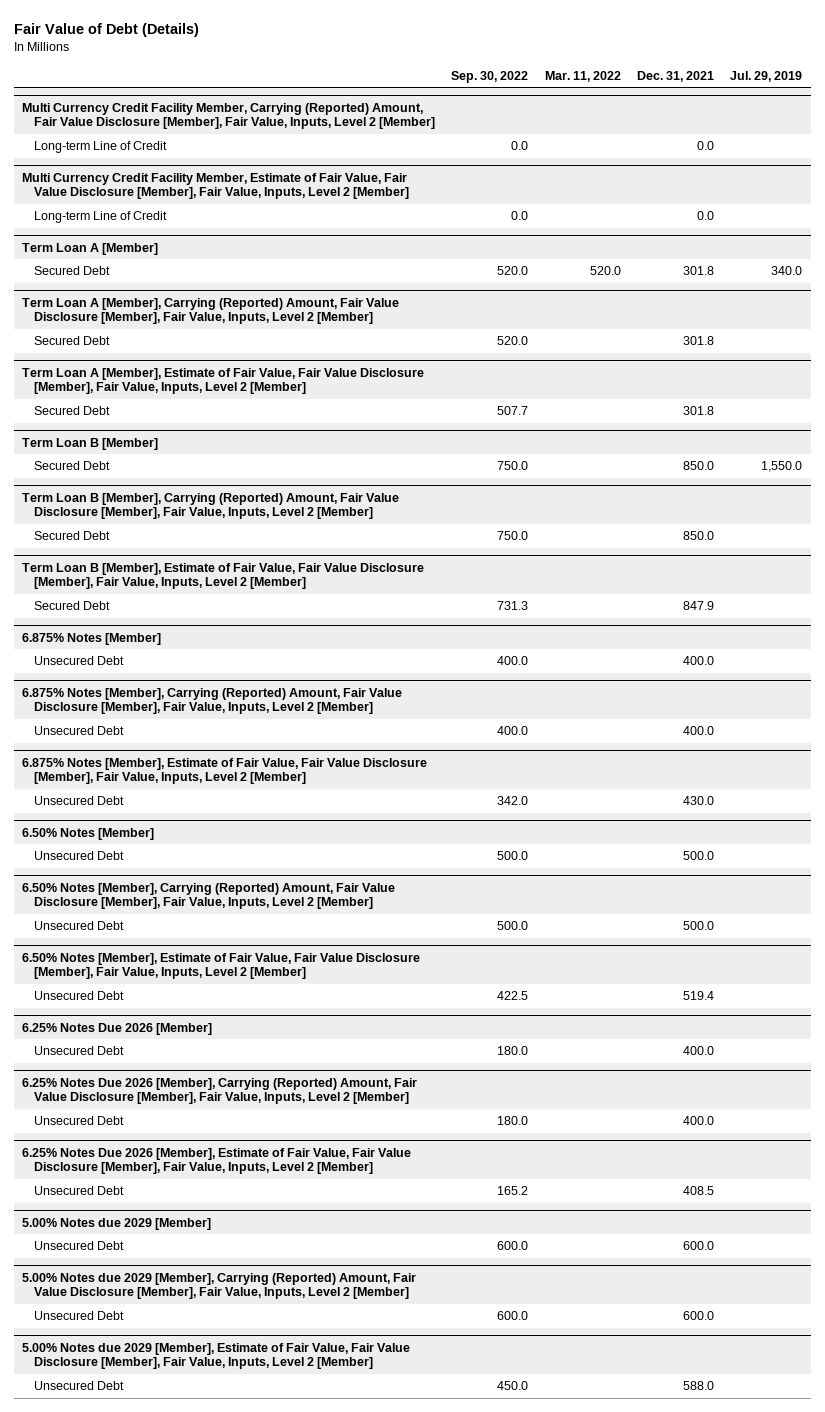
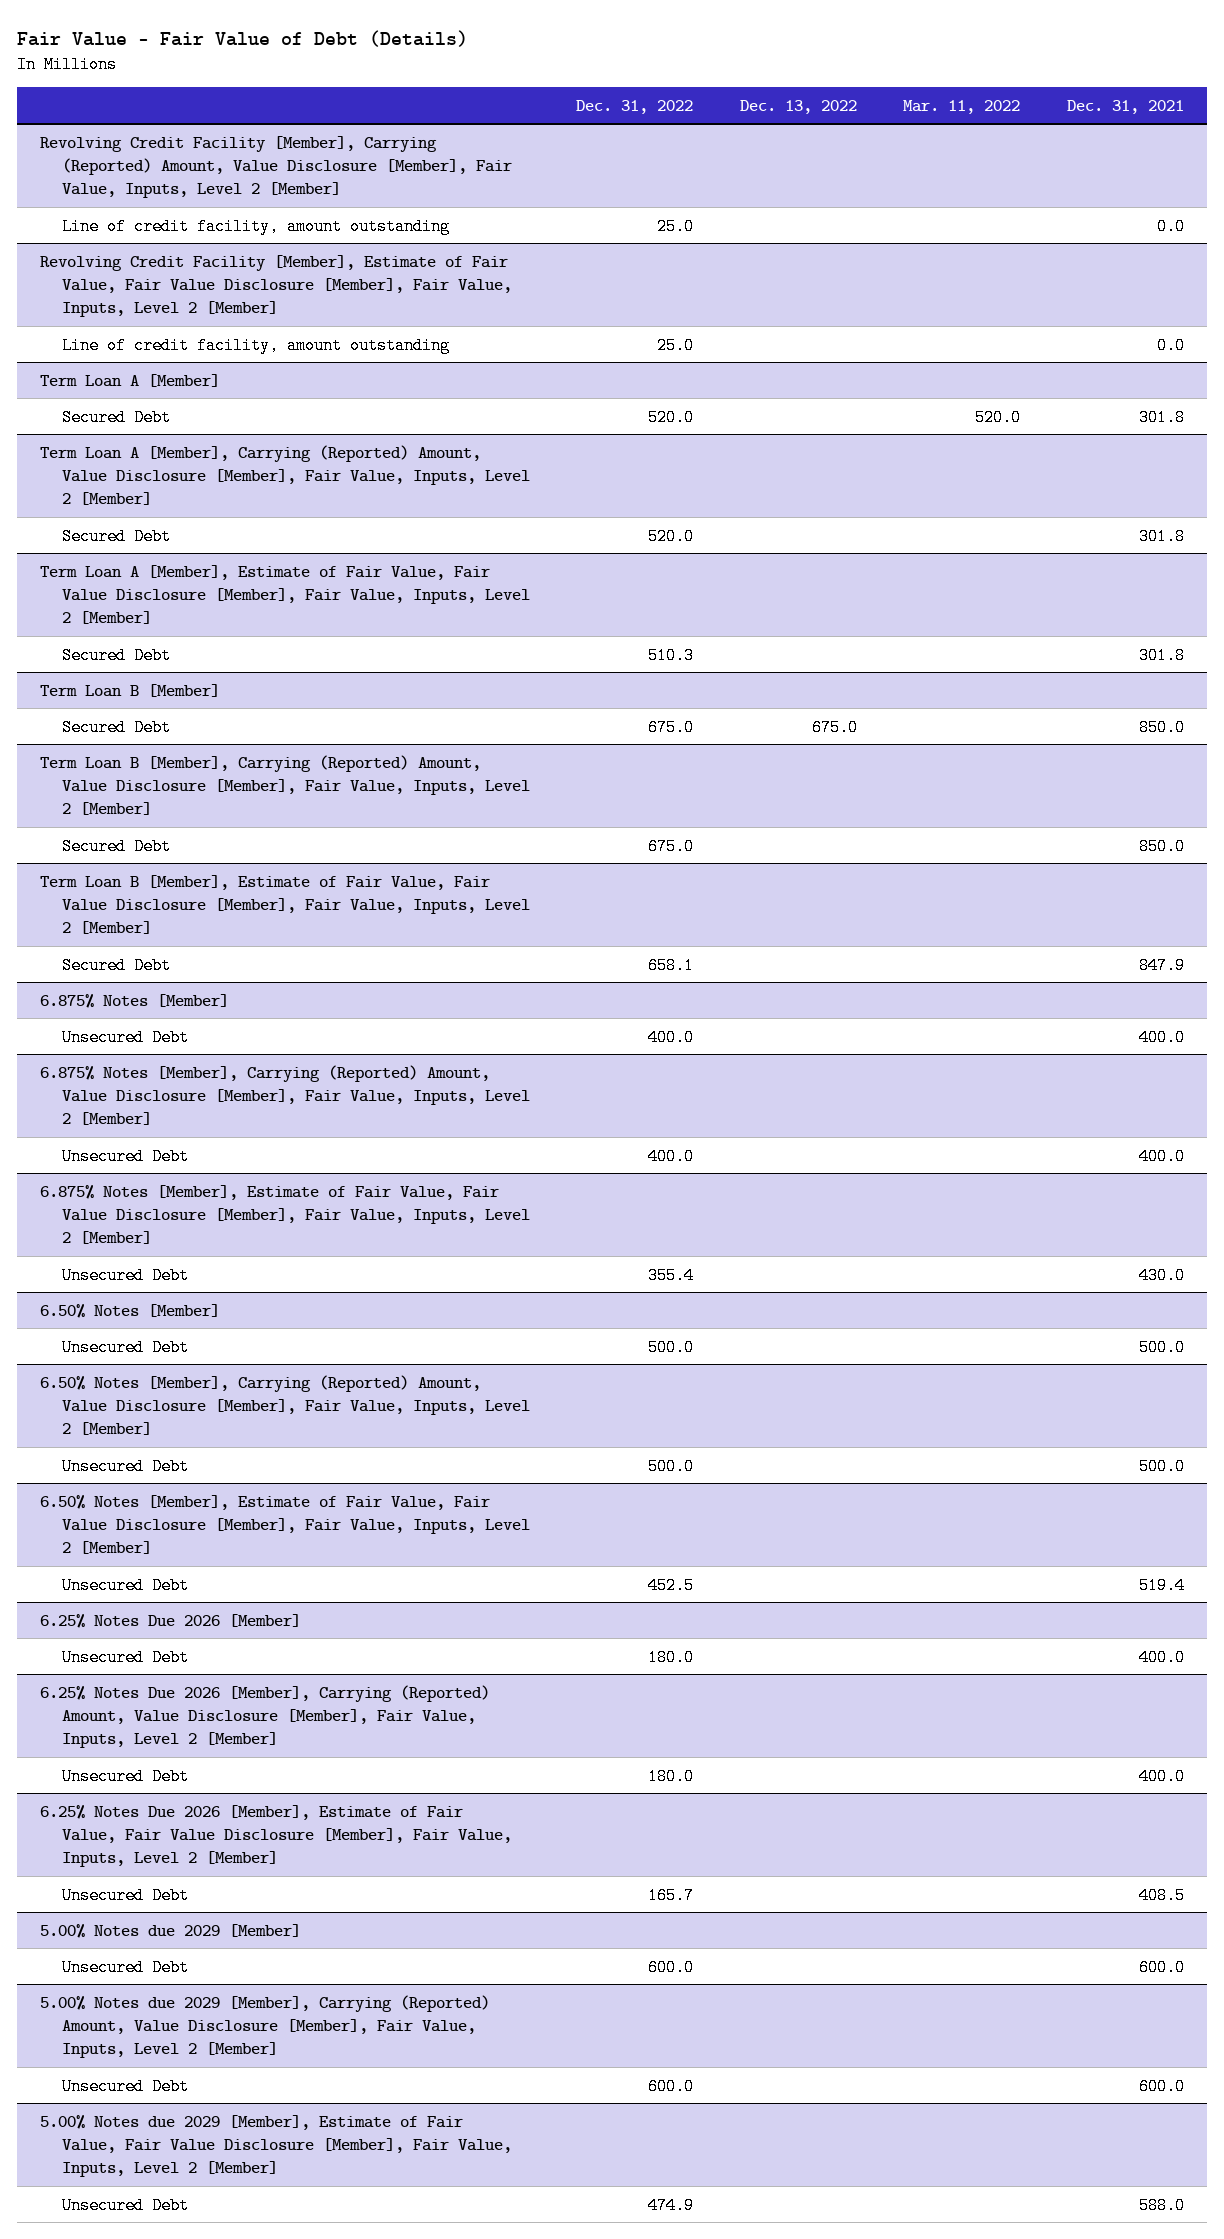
[14,22,200,37] Fair Value of Debt (Details) -> [16,29,468,47] Fair Value - Fair Value of Debt (Details)
[451,70,529,83] Sep. 30, 2022 -> none
[730,70,803,82] Jul. 29, 2019 -> none
none -> [576,99,694,114] Dec. 31, 2022
none -> [739,99,857,114] Dec. 13, 2022
[22,102,435,130] Multi Currency Credit Facility Member, Carrying (Reported) Amount, Fair Value Disclosure [Member], Fair Value, Inputs, Level 2 [Member] -> [39,135,512,199] Revolving Credit Facility [Member], Carrying (Reported) Amount, Value Disclosure [Member], Fair Value, Inputs, Level 2 [Member]
[33,141,167,154] Long-term Line of Credit -> [61,217,450,235] Line of credit facility, amount outstanding
[22,172,409,200] Multi Currency Credit Facility Member, Estimate of Fair Value, Fair Value Disclosure [Member], Fair Value, Inputs, Level 2 [Member] -> [39,254,512,318] Revolving Credit Facility [Member], Estimate of Fair Value, Fair Value Disclosure [Member], Fair Value, Inputs, Level 2 [Member]
[33,211,167,224] Long-term Line of Credit -> [61,336,450,354] Line of credit facility, amount outstanding
[22,297,400,325] Term Loan A [Member], Carrying (Reported) Amount, Fair Value Disclosure [Member], Fair Value, Inputs, Level 2 [Member] -> [39,444,530,506] Term Loan A [Member], Carrying (Reported) Amount, Value Disclosure [Member], Fair Value, Inputs, Level 2 [Member]
[22,492,400,520] Term Loan B [Member], Carrying (Reported) Amount, Fair Value Disclosure [Member], Fair Value, Inputs, Level 2 [Member] -> [39,754,530,816] Term Loan B [Member], Carrying (Reported) Amount, Value Disclosure [Member], Fair Value, Inputs, Level 2 [Member]
[22,687,403,715] 6.875% Notes [Member], Carrying (Reported) Amount, Fair Value Disclosure [Member], Fair Value, Inputs, Level 2 [Member] -> [39,1064,530,1126] 6.875% Notes [Member], Carrying (Reported) Amount, Value Disclosure [Member], Fair Value, Inputs, Level 2 [Member]
[22,882,396,910] 6.50% Notes [Member], Carrying (Reported) Amount, Fair Value Disclosure [Member], Fair Value, Inputs, Level 2 [Member] -> [39,1374,530,1436] 6.50% Notes [Member], Carrying (Reported) Amount, Value Disclosure [Member], Fair Value, Inputs, Level 2 [Member]
[22,1077,418,1105] 6.25% Notes Due 2026 [Member], Carrying (Reported) Amount, Fair Value Disclosure [Member], Fair Value, Inputs, Level 2 [Member] -> [39,1684,490,1749] 6.25% Notes Due 2026 [Member], Carrying (Reported) Amount, Value Disclosure [Member], Fair Value, Inputs, Level 2 [Member]
[22,1272,417,1300] 5.00% Notes due 2029 [Member], Carrying (Reported) Amount, Fair Value Disclosure [Member], Fair Value, Inputs, Level 2 [Member] -> [39,1994,490,2059] 5.00% Notes due 2029 [Member], Carrying (Reported) Amount, Value Disclosure [Member], Fair Value, Inputs, Level 2 [Member]

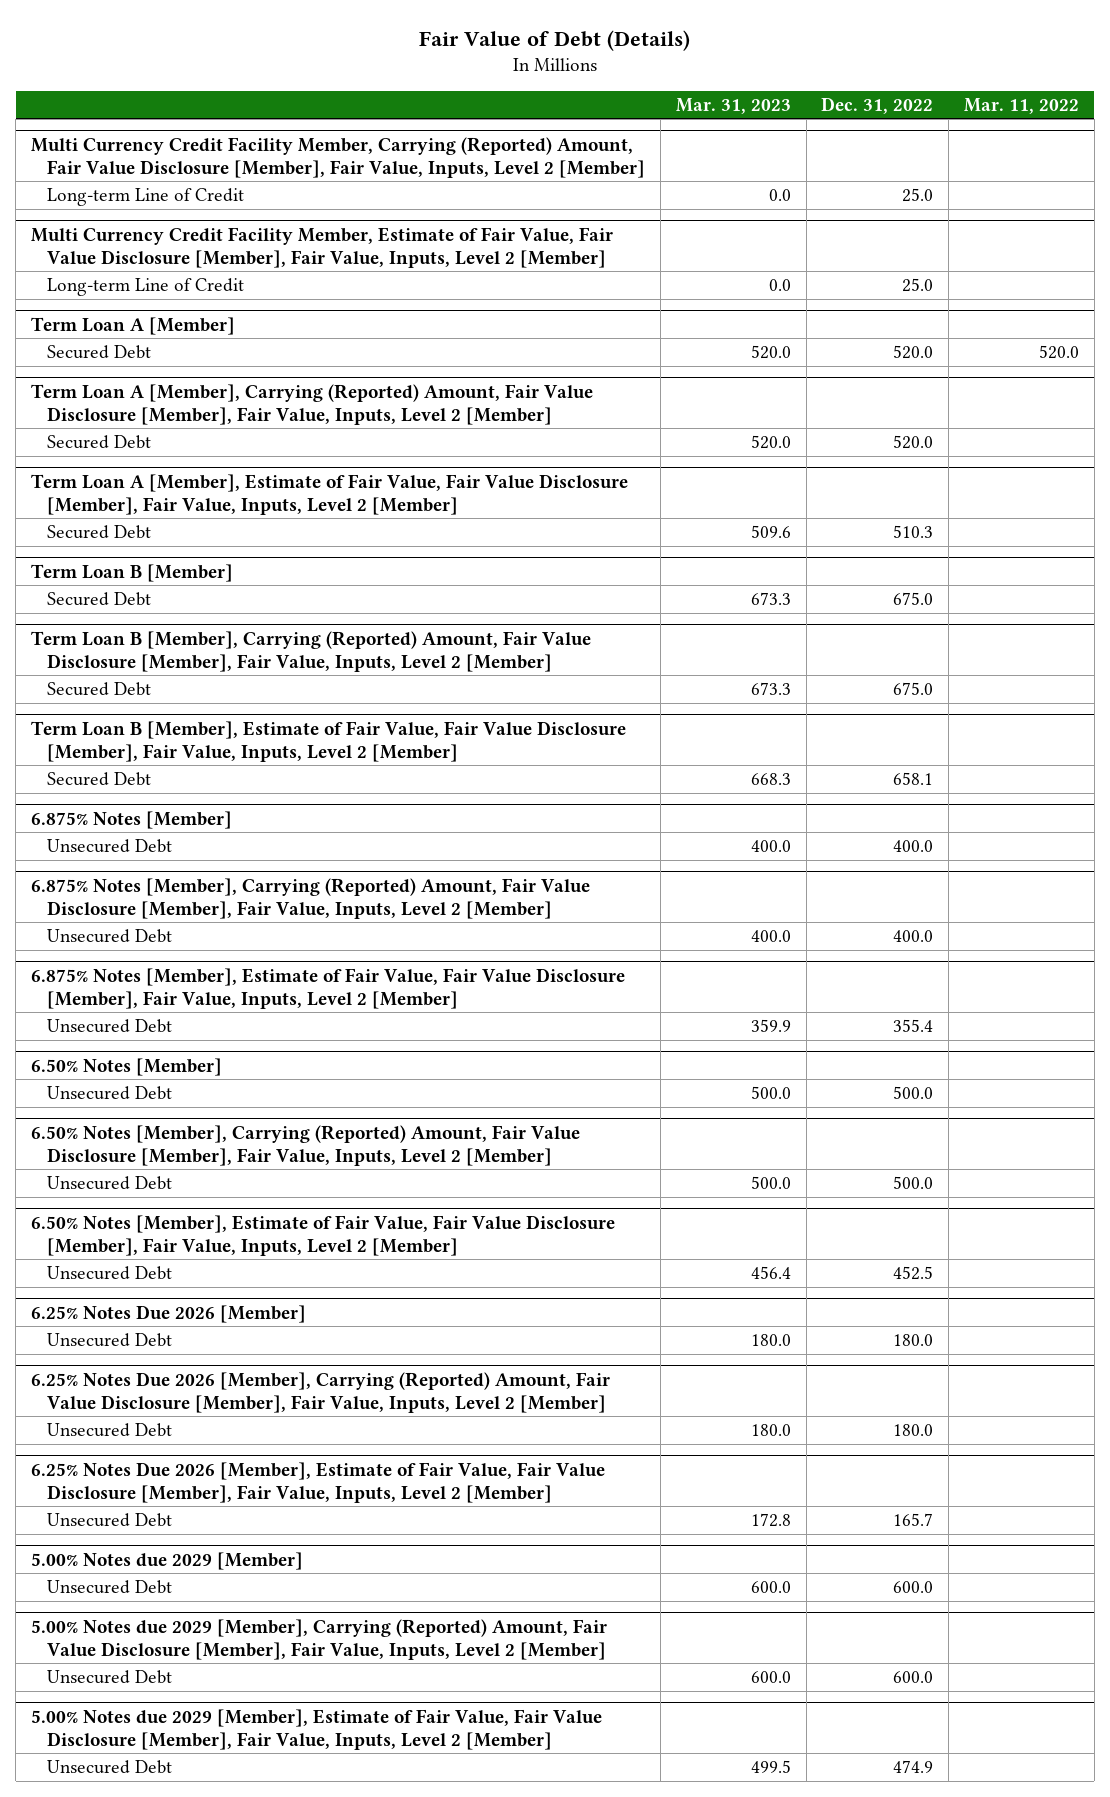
[16,29,468,47] Fair Value - Fair Value of Debt (Details) -> [419,29,691,51] Fair Value of Debt (Details)
[739,99,857,114] Dec. 13, 2022 -> none
[1066,99,1184,114] Dec. 31, 2021 -> none
none -> [675,97,791,114] Mar. 31, 2023
[39,135,512,199] Revolving Credit Facility [Member], Carrying (Reported) Amount, Value Disclosure [Member], Fair Value, Inputs, Level 2 [Member] -> [31,136,646,178] Multi Currency Credit Facility Member, Carrying (Reported) Amount, Fair Value Disclosure [Member], Fair Value, Inputs, Level 2 [Member]
[61,217,450,235] Line of credit facility, amount outstanding -> [47,188,245,207] Long-term Line of Credit
[39,254,512,318] Revolving Credit Facility [Member], Estimate of Fair Value, Fair Value Disclosure [Member], Fair Value, Inputs, Level 2 [Member] -> [31,226,614,268] Multi Currency Credit Facility Member, Estimate of Fair Value, Fair Value Disclosure [Member], Fair Value, Inputs, Level 2 [Member]
[61,336,450,354] Line of credit facility, amount outstanding -> [47,278,245,297] Long-term Line of Credit
[39,444,530,506] Term Loan A [Member], Carrying (Reported) Amount, Value Disclosure [Member], Fair Value, Inputs, Level 2 [Member] -> [31,383,594,425] Term Loan A [Member], Carrying (Reported) Amount, Fair Value Disclosure [Member], Fair Value, Inputs, Level 2 [Member]
[39,754,530,816] Term Loan B [Member], Carrying (Reported) Amount, Value Disclosure [Member], Fair Value, Inputs, Level 2 [Member] -> [31,630,592,672] Term Loan B [Member], Carrying (Reported) Amount, Fair Value Disclosure [Member], Fair Value, Inputs, Level 2 [Member]
[39,1064,530,1126] 6.875% Notes [Member], Carrying (Reported) Amount, Value Disclosure [Member], Fair Value, Inputs, Level 2 [Member] -> [31,877,591,919] 6.875% Notes [Member], Carrying (Reported) Amount, Fair Value Disclosure [Member], Fair Value, Inputs, Level 2 [Member]
[39,1374,530,1436] 6.50% Notes [Member], Carrying (Reported) Amount, Value Disclosure [Member], Fair Value, Inputs, Level 2 [Member] -> [31,1124,581,1166] 6.50% Notes [Member], Carrying (Reported) Amount, Fair Value Disclosure [Member], Fair Value, Inputs, Level 2 [Member]
[39,1684,490,1749] 6.25% Notes Due 2026 [Member], Carrying (Reported) Amount, Value Disclosure [Member], Fair Value, Inputs, Level 2 [Member] -> [31,1371,611,1413] 6.25% Notes Due 2026 [Member], Carrying (Reported) Amount, Fair Value Disclosure [Member], Fair Value, Inputs, Level 2 [Member]
[39,1994,490,2059] 5.00% Notes due 2029 [Member], Carrying (Reported) Amount, Value Disclosure [Member], Fair Value, Inputs, Level 2 [Member] -> [31,1618,608,1660] 5.00% Notes due 2029 [Member], Carrying (Reported) Amount, Fair Value Disclosure [Member], Fair Value, Inputs, Level 2 [Member]

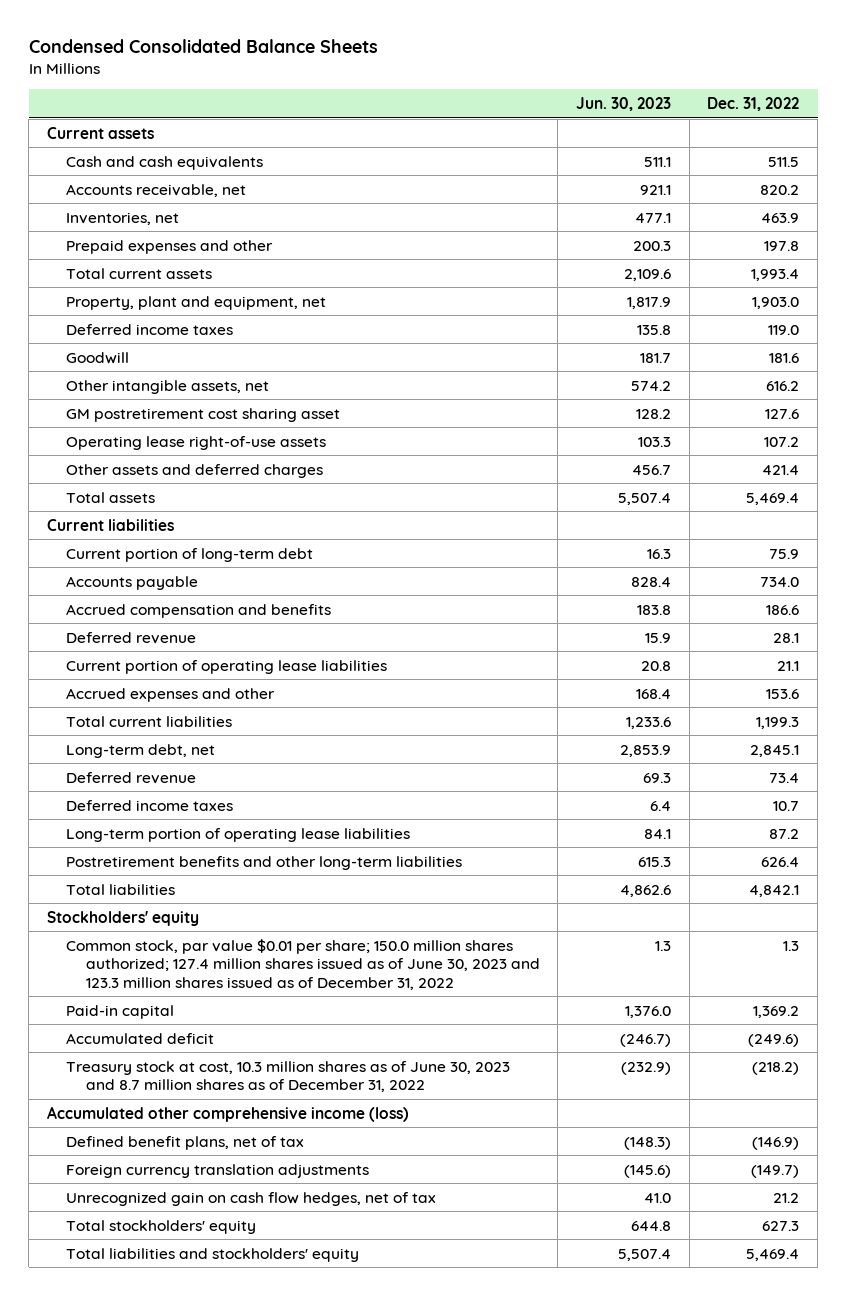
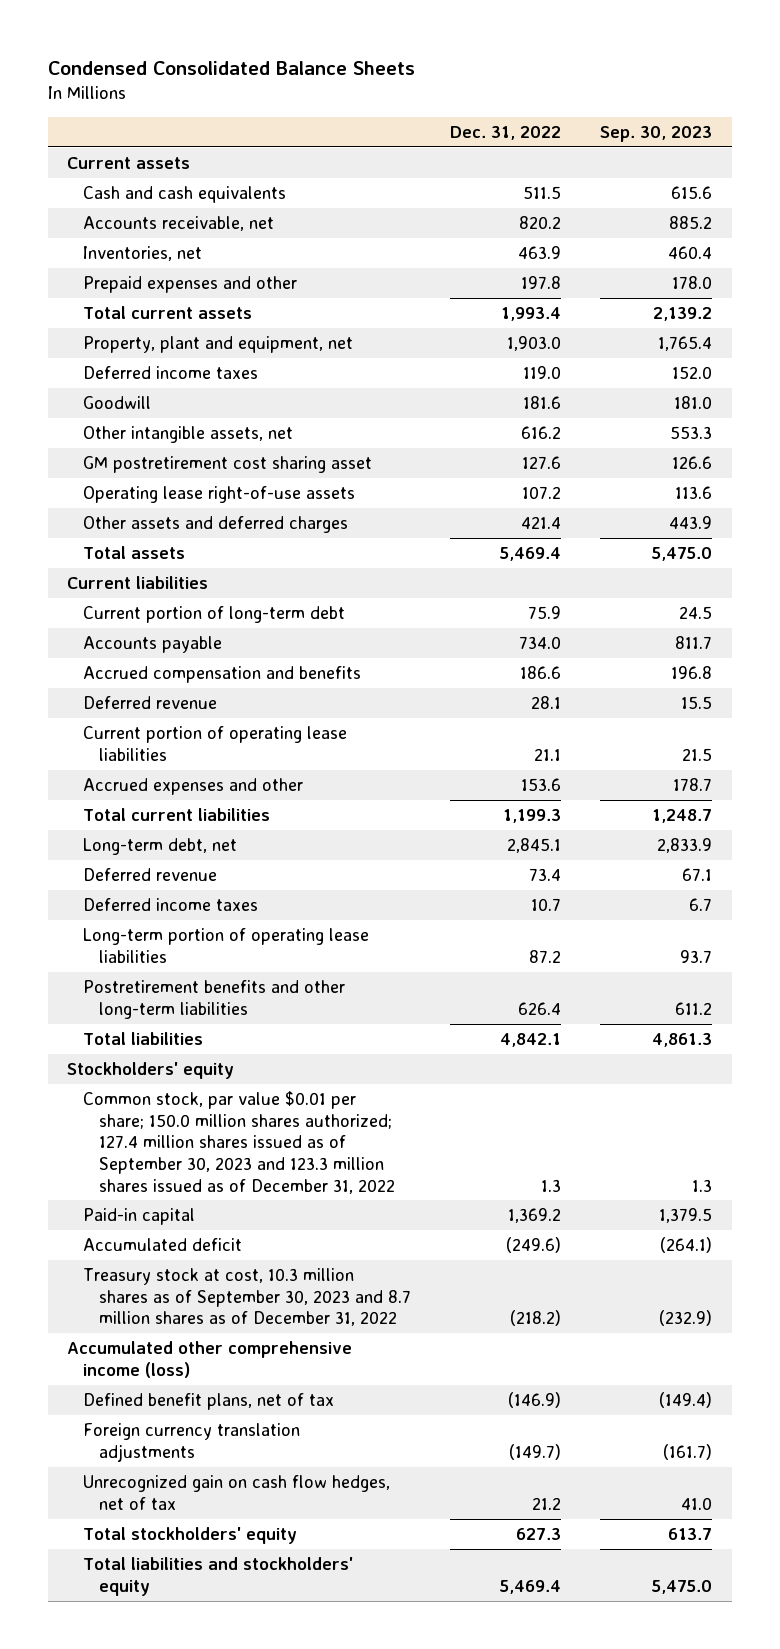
[576,96,672,111] Jun. 30, 2023 -> none
none -> [600,125,713,142] Sep. 30, 2023
[66,938,540,990] Common stock, par value $0.01 per share; 150.0 million shares authorized; 127.4 million shares issued as of June 30, 2023 and 123.3 million shares issued as of December 31, 2022 -> [83,1090,396,1194] Common stock, par value $0.01 per share; 150.0 million shares authorized; 127.4 million shares issued as of September 30, 2023 and 123.3 million shares issued as of December 31, 2022
[66,1060,511,1093] Treasury stock at cost, 10.3 million shares as of June 30, 2023 and 8.7 million shares as of December 31, 2022 -> [83,1267,412,1327] Treasury stock at cost, 10.3 million shares as of September 30, 2023 and 8.7 million shares as of December 31, 2022

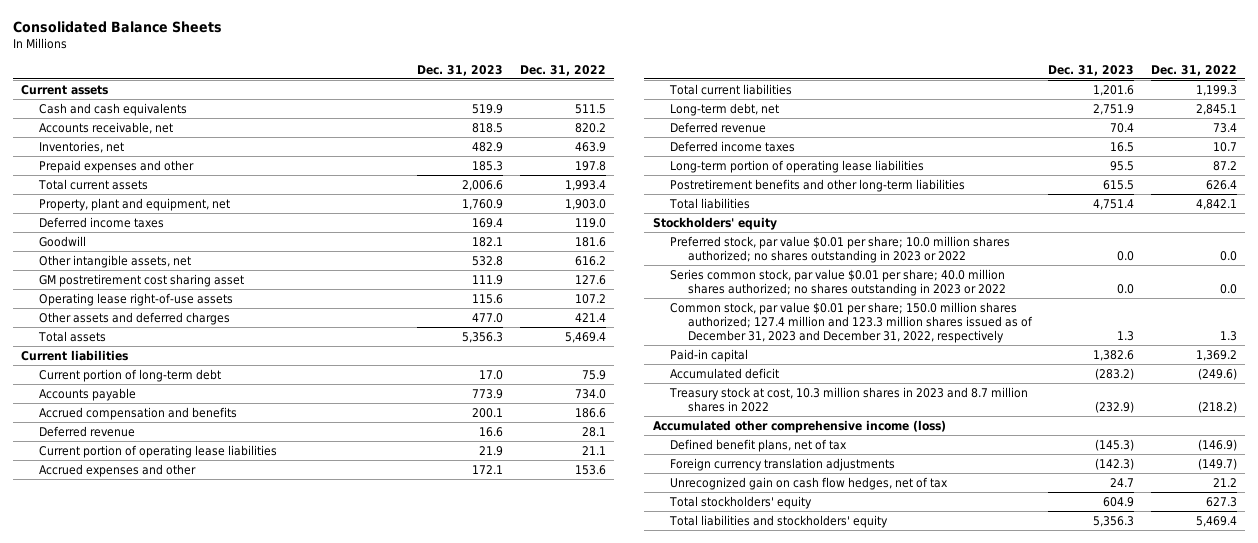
[47,61,415,76] Condensed Consolidated Balance Sheets -> [12,20,222,33] Consolidated Balance Sheets
[600,125,713,142] Sep. 30, 2023 -> none
none -> [417,64,504,76] Dec. 31, 2023
none -> [670,235,1011,263] Preferred stock, par value $0.01 per share; 10.0 million shares authorized; no shares outstanding in 2023 or 2022
none -> [670,268,1006,296] Series common stock, par value $0.01 per share; 40.0 million shares authorized; no shares outstanding in 2023 or 2022
[83,1090,396,1194] Common stock, par value $0.01 per share; 150.0 million shares authorized; 127.4 million shares issued as of September 30, 2023 and 123.3 million shares issued as of December 31, 2022 -> [670,301,1033,343] Common stock, par value $0.01 per share; 150.0 million shares authorized; 127.4 million and 123.3 million shares issued as of December 31, 2023 and December 31, 2022, respectively
[83,1267,412,1327] Treasury stock at cost, 10.3 million shares as of September 30, 2023 and 8.7 million shares as of December 31, 2022 -> [669,386,1029,412] Treasury stock at cost, 10.3 million shares in 2023 and 8.7 million shares in 2022

